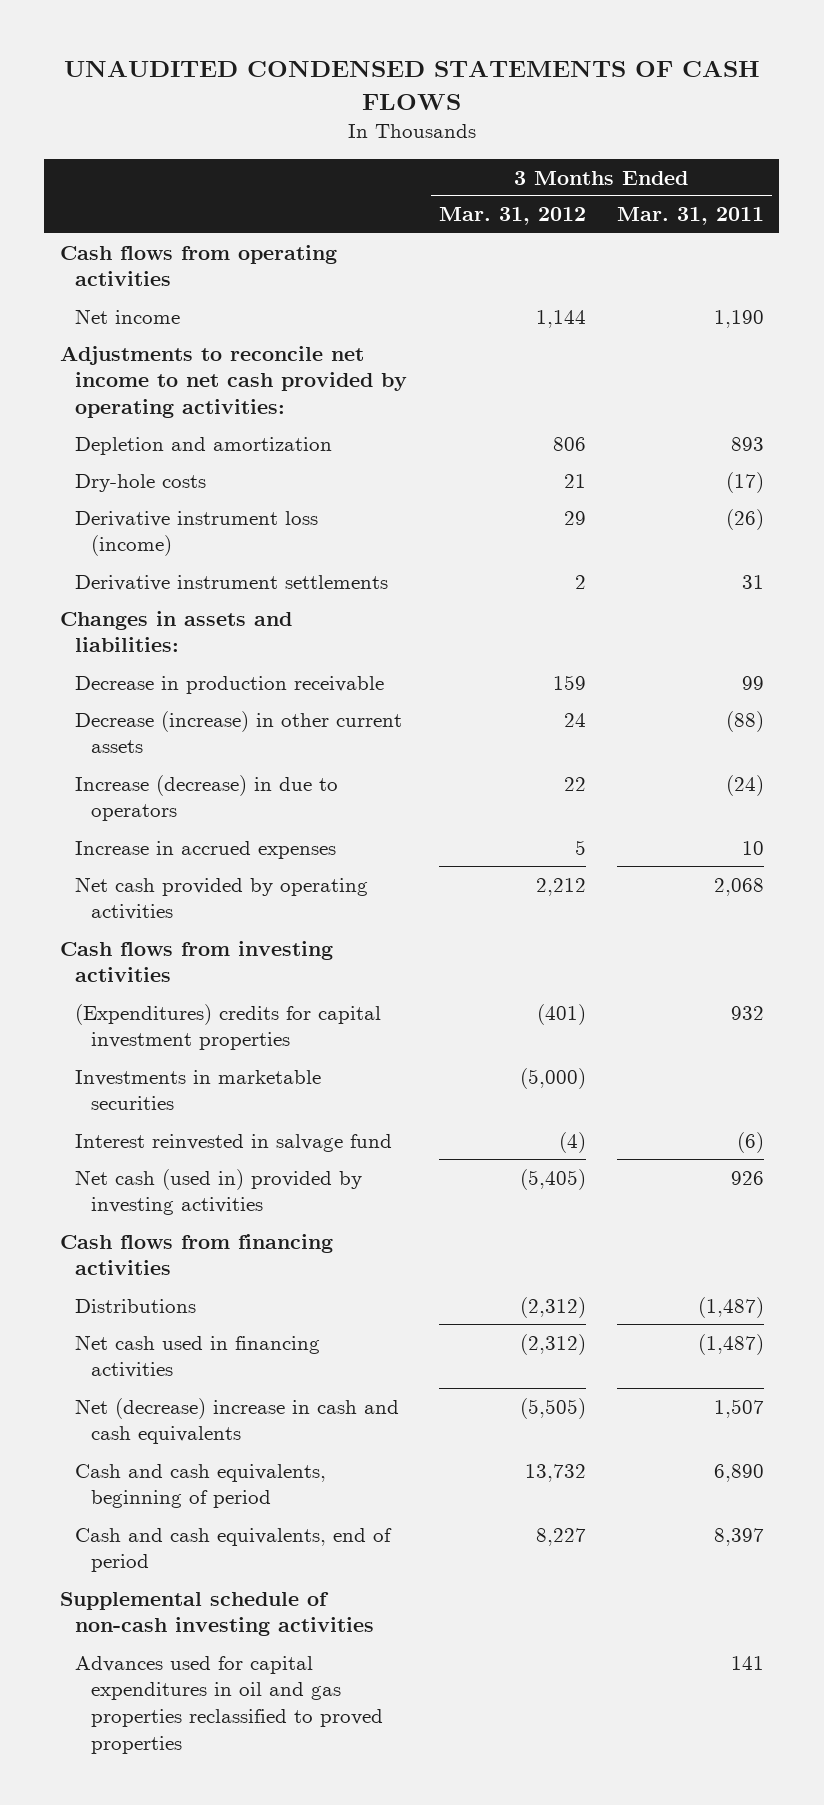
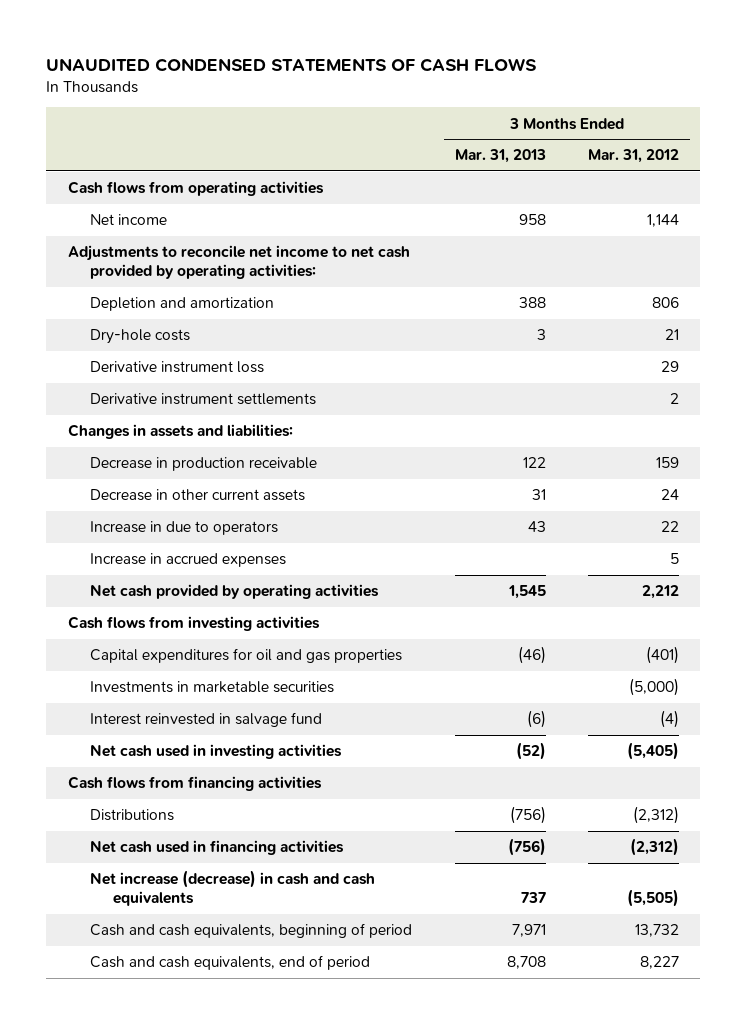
[616,207,764,226] Mar. 31, 2011 -> none
none -> [454,149,546,164] Mar. 31, 2013
[75,510,319,557] Derivative instrument loss (income) -> [90,361,265,374] Derivative instrument loss
[75,710,403,754] Decrease (increase) in other current assets -> [90,489,306,502] Decrease in other current assets
[75,774,339,822] Increase (decrease) in due to operators -> [90,521,279,536] Increase in due to operators
[75,1003,382,1051] (Expenditures) credits for capital investment properties -> [90,648,403,664] Capital expenditures for oil and gas properties
[75,1168,363,1216] Net cash (used in) provided by investing activities -> [90,744,343,760] Net cash used in investing activities
[75,1397,400,1445] Net (decrease) increase in cash and cash equivalents -> [90,870,376,907] Net increase (decrease) in cash and cash equivalents
[60,1591,375,1637] Supplemental schedule of non-cash investing activities -> none
[75,1655,383,1754] Advances used for capital expenditures in oil and gas properties reclassified to proved properties -> none

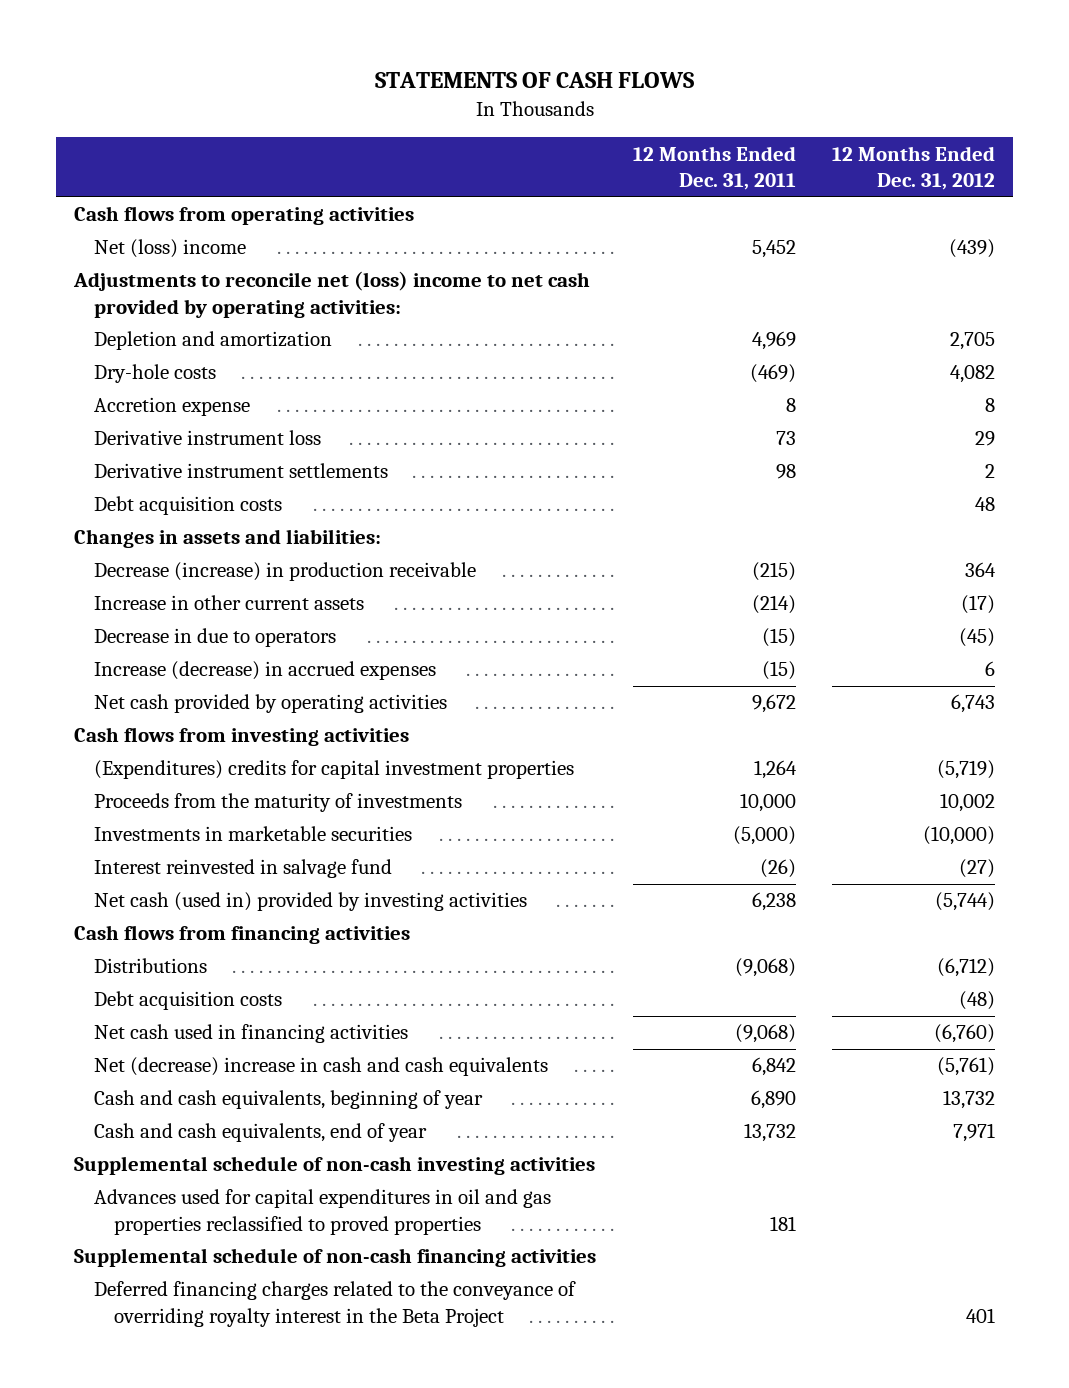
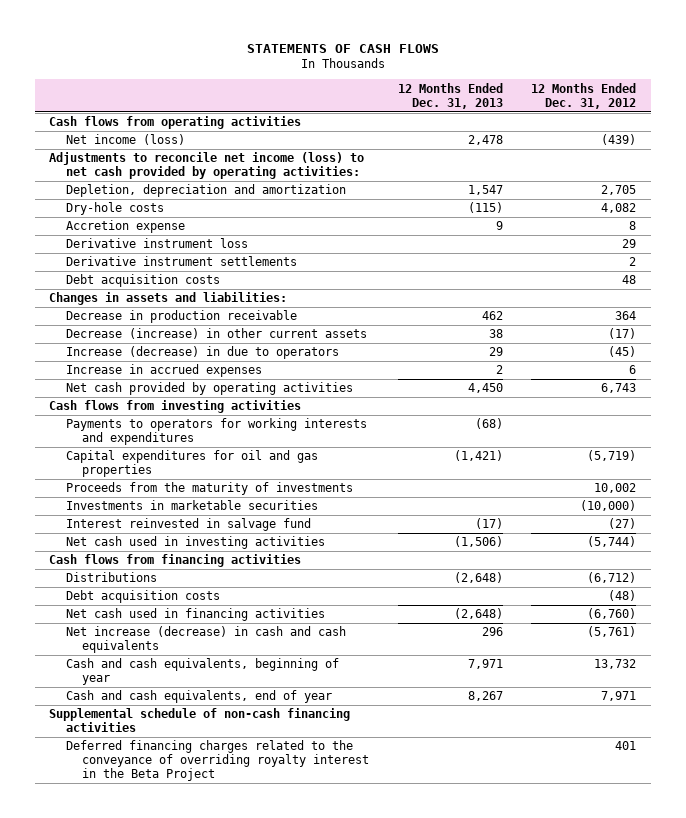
[632,145,796,191] 12 Months Ended Dec. 31, 2011 -> none
none -> [397,82,503,109] 12 Months Ended Dec. 31, 2013
[94,239,247,259] Net (loss) income -> [65,134,185,146] Net income (loss)
[73,271,591,319] Adjustments to reconcile net (loss) income to net cash provided by operating activities: -> [49,152,365,180] Adjustments to reconcile net income (loss) to net cash provided by operating activities:
[94,331,333,351] Depletion and amortization -> [65,184,346,198] Depletion, depreciation and amortization
[94,562,477,582] Decrease (increase) in production receivable -> [65,310,297,324] Decrease in production receivable
[94,595,365,611] Increase in other current assets -> [65,328,367,340] Decrease (increase) in other current assets
[94,628,337,648] Decrease in due to operators -> [65,346,339,360] Increase (decrease) in due to operators
[94,661,437,681] Increase (decrease) in accrued expenses -> [65,364,262,378] Increase in accrued expenses
none -> [65,418,367,446] Payments to operators for working interests and expenditures
[94,760,575,780] (Expenditures) credits for capital investment properties -> [65,450,318,478] Capital expenditures for oil and gas properties
[94,892,528,912] Net cash (used in) provided by investing activities -> [65,536,325,550] Net cash used in investing activities
[94,1057,549,1077] Net (decrease) increase in cash and cash equivalents -> [65,626,346,654] Net increase (decrease) in cash and cash equivalents
[74,1156,596,1176] Supplemental schedule of non-cash investing activities -> none
[94,1189,552,1236] Advances used for capital expenditures in oil and gas properties reclassified to proved properties -> none

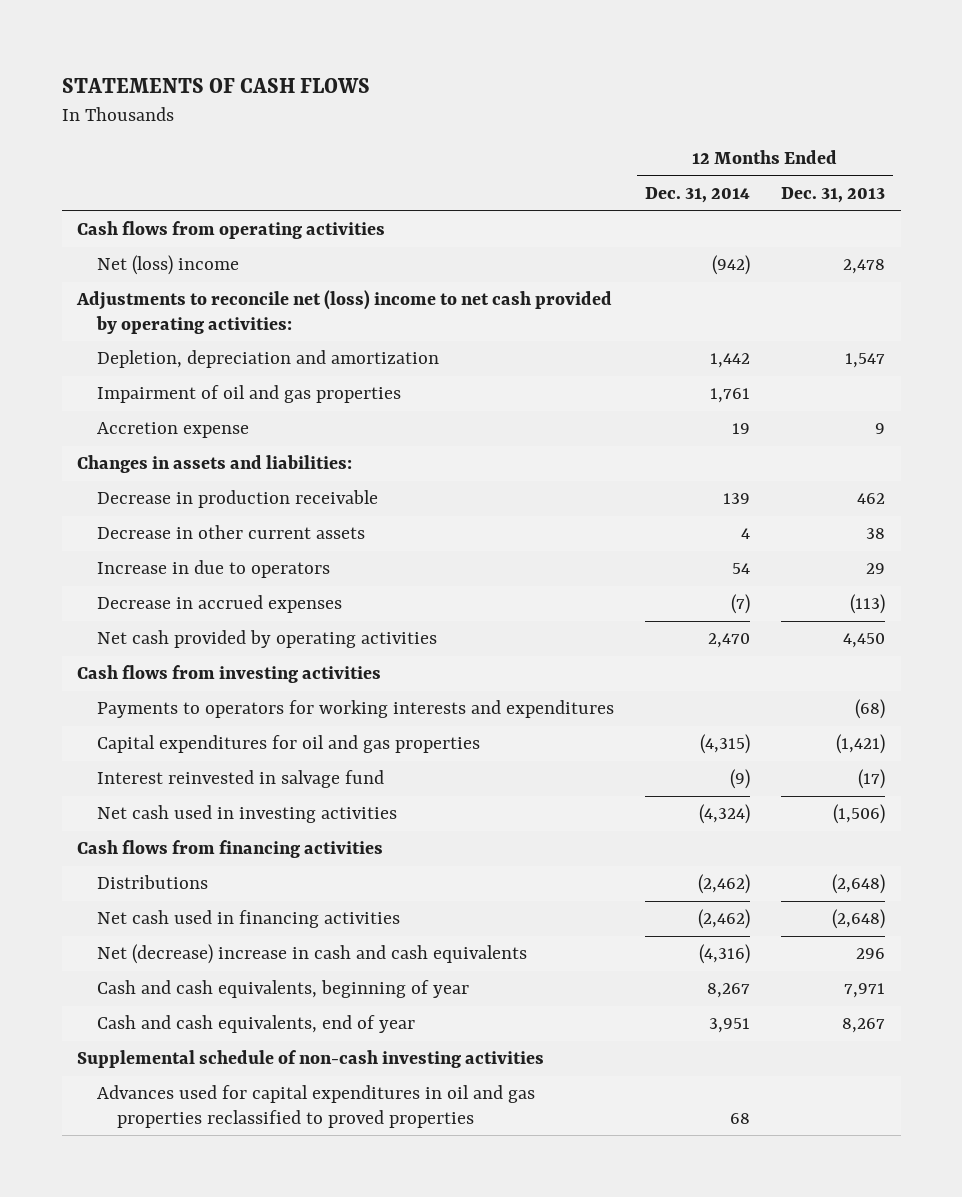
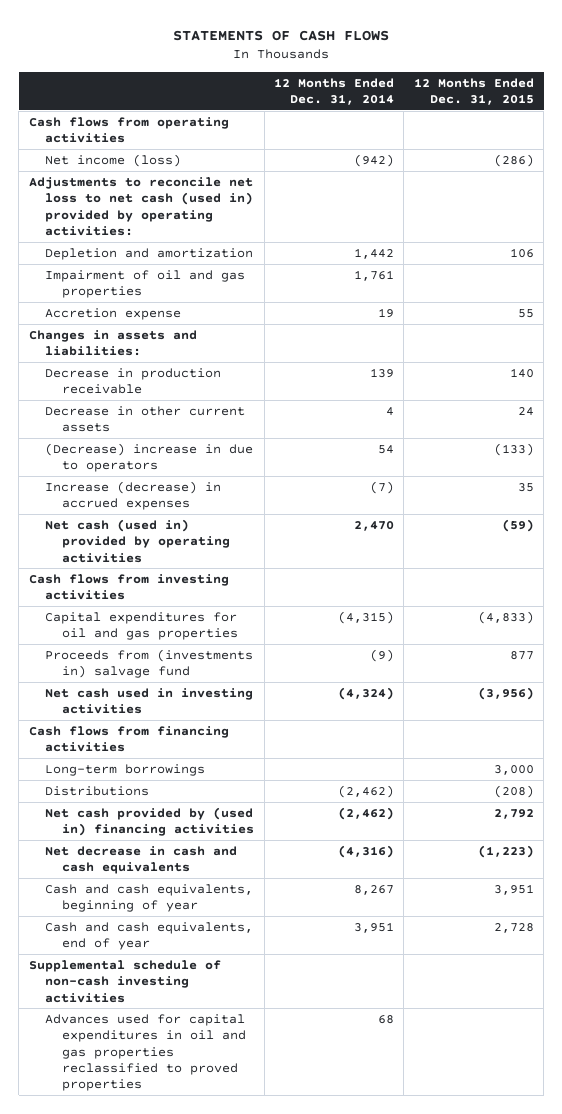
[781,187,886,204] Dec. 31, 2013 -> none
none -> [413,77,534,106] 12 Months Ended Dec. 31, 2015
[96,255,239,276] Net (loss) income -> [45,153,182,167] Net income (loss)
[76,290,613,334] Adjustments to reconcile net (loss) income to net cash provided by operating activities: -> [28,176,254,236] Adjustments to reconcile net loss to net cash (used in) provided by operating activities:
[96,350,439,369] Depletion, depreciation and amortization -> [45,247,254,260] Depletion and amortization
[96,560,330,579] Increase in due to operators -> [45,442,254,473] (Decrease) increase in due to operators
[96,595,342,614] Decrease in accrued expenses -> [45,480,222,511] Increase (decrease) in accrued expenses
[96,630,437,649] Net cash provided by operating activities -> [45,518,231,563] Net cash (used in) provided by operating activities
[96,700,614,719] Payments to operators for working interests and expenditures -> none
[96,770,384,789] Interest reinvested in salvage fund -> [45,648,254,679] Proceeds from (investments in) salvage fund
none -> [45,763,206,776] Long-term borrowings
[96,910,400,929] Net cash used in financing activities -> [45,806,255,837] Net cash provided by (used in) financing activities
[96,944,527,965] Net (decrease) increase in cash and cash equivalents -> [45,845,238,875] Net decrease in cash and cash equivalents

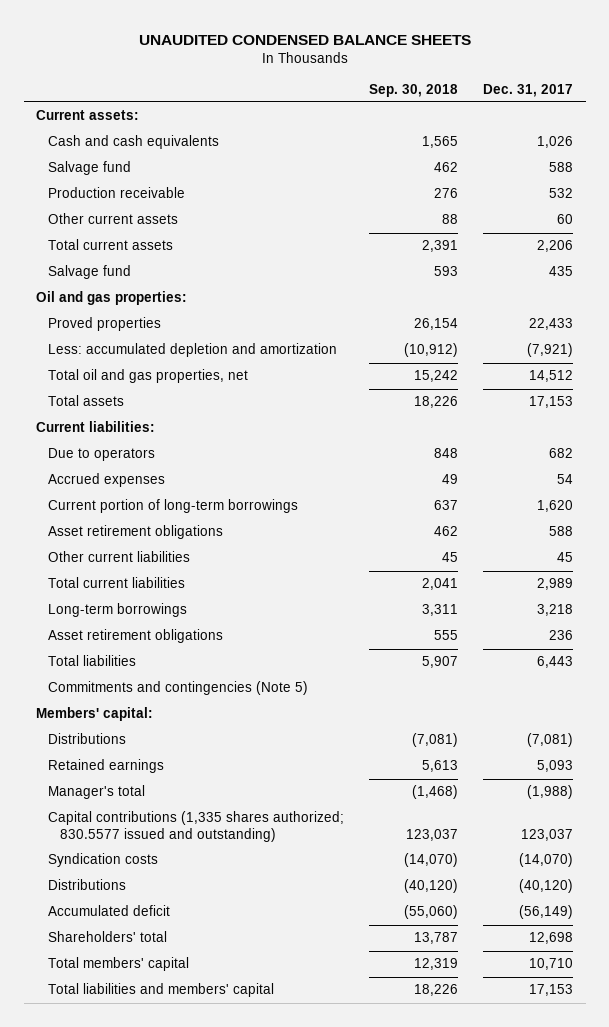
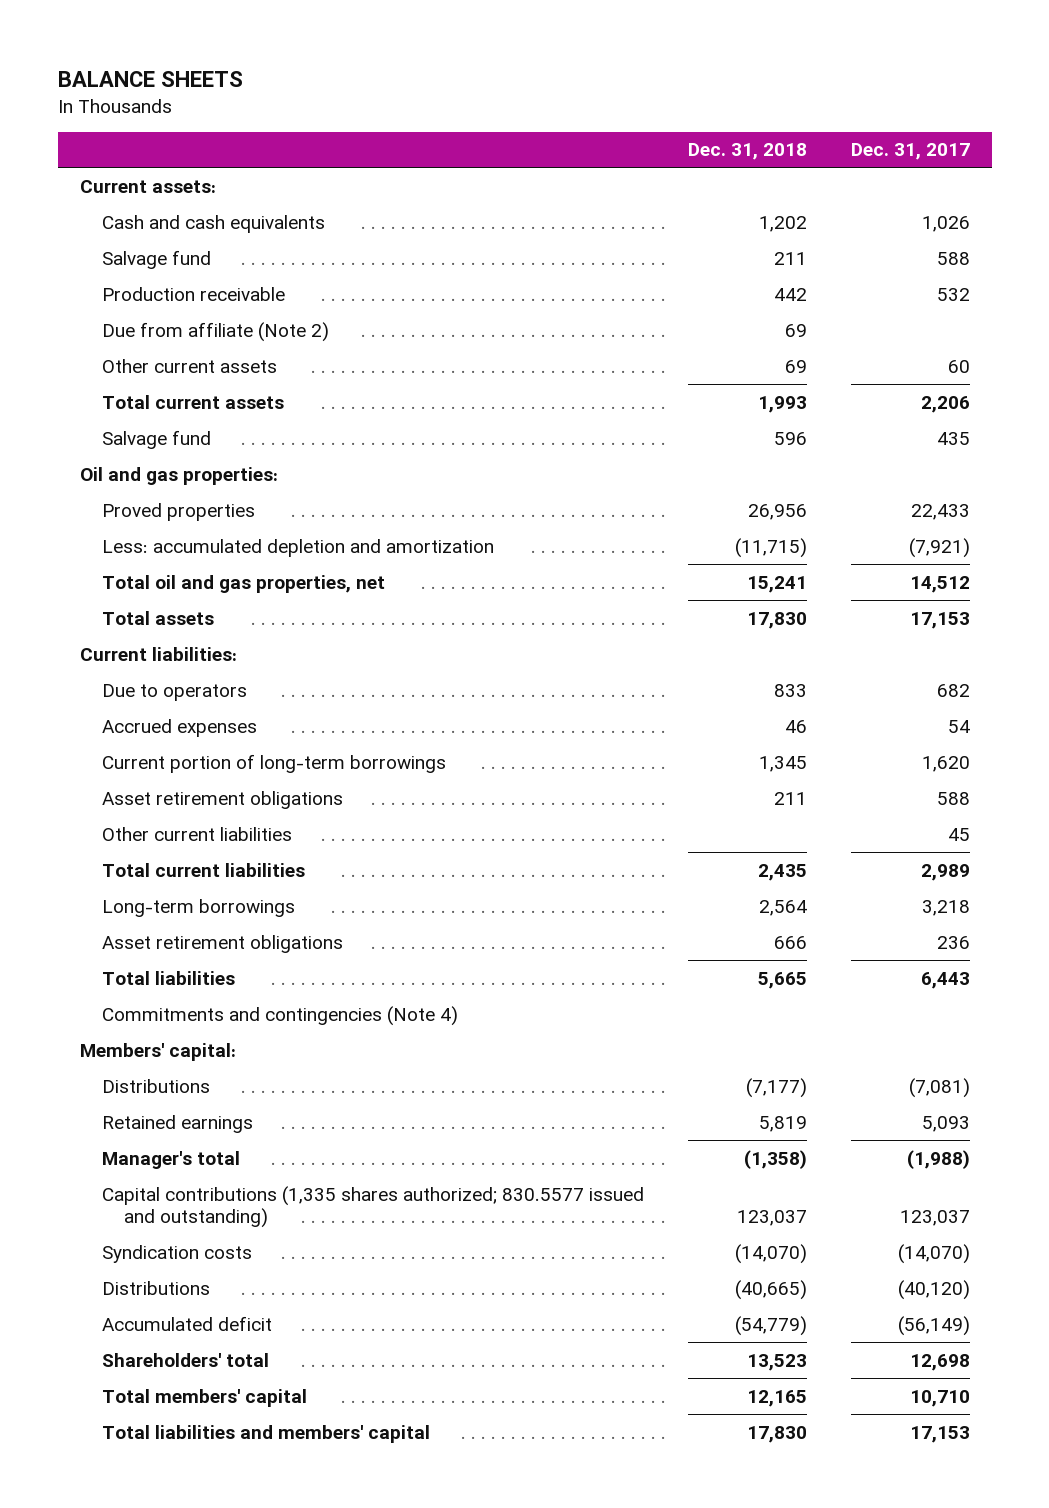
[138,34,471,45] UNAUDITED CONDENSED BALANCE SHEETS -> [57,71,243,88] BALANCE SHEETS
[369,83,459,97] Sep. 30, 2018 -> none
none -> [687,143,807,161] Dec. 31, 2018
none -> [101,321,329,342] Due from affiliate (Note 2)
[47,681,308,696] Commitments and contingencies (Note 5) -> [101,1005,458,1026] Commitments and contingencies (Note 4)

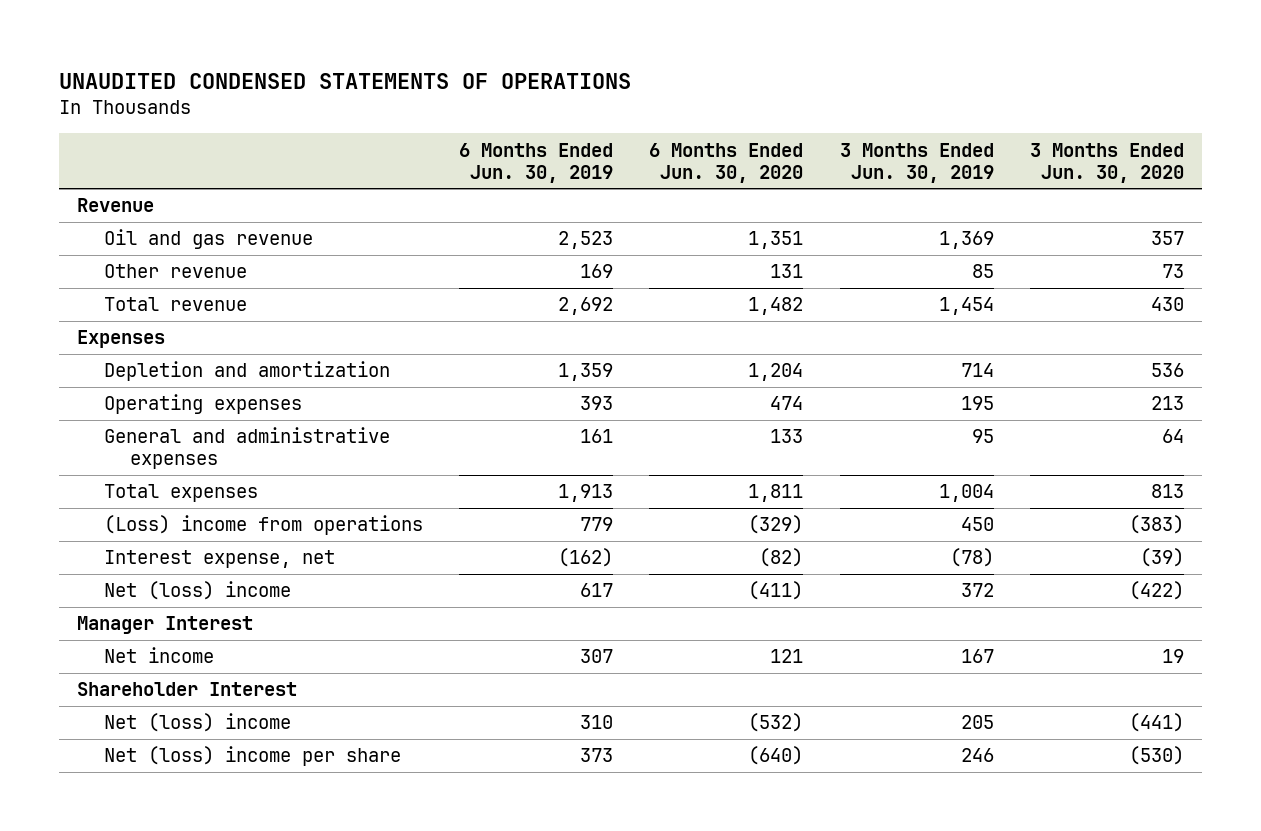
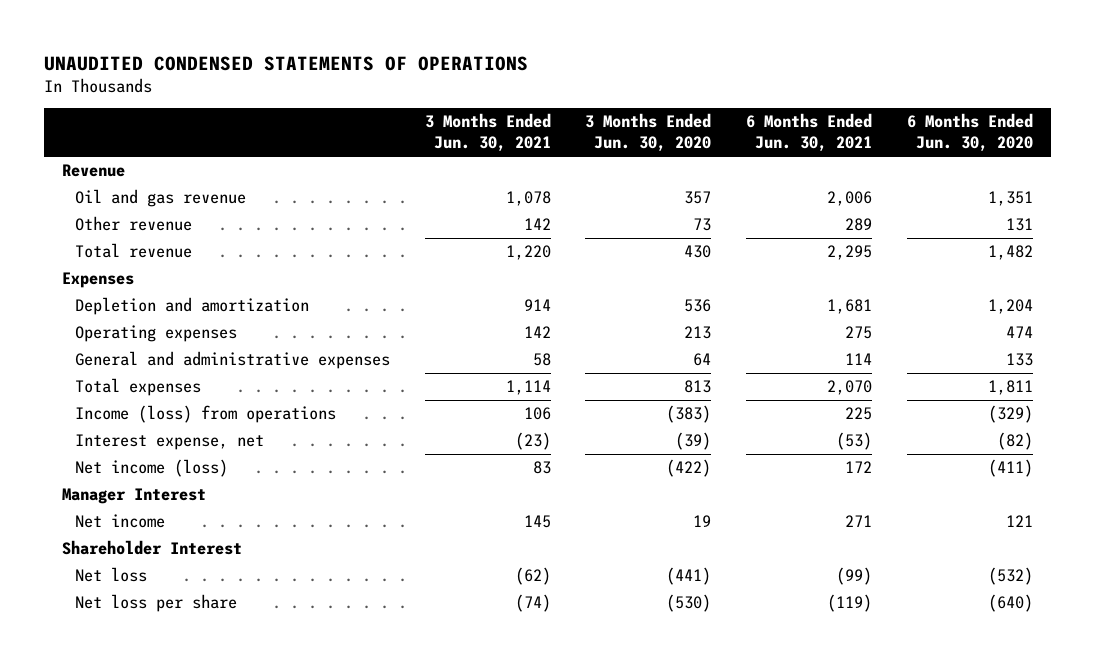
[458,142,613,183] 6 Months Ended Jun. 30, 2019 -> none
[839,142,994,183] 3 Months Ended Jun. 30, 2019 -> none
none -> [424,113,551,153] 3 Months Ended Jun. 30, 2021
none -> [746,113,873,153] 6 Months Ended Jun. 30, 2021
[103,515,423,536] (Loss) income from operations -> [74,405,336,424] Income (loss) from operations
[103,581,291,601] Net (loss) income -> [74,459,228,478] Net income (loss)
[103,713,291,733] Net (loss) income -> [74,567,147,583] Net loss
[103,746,401,767] Net (loss) income per share -> [74,594,237,613] Net loss per share

